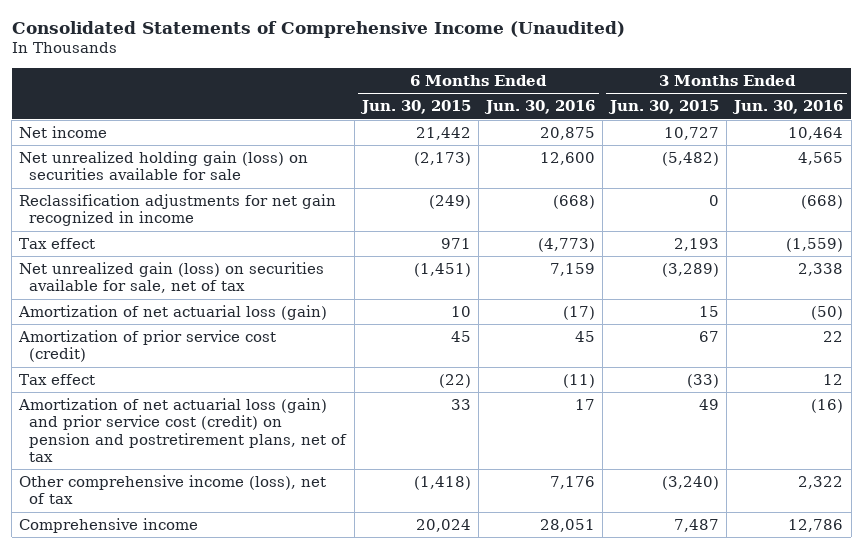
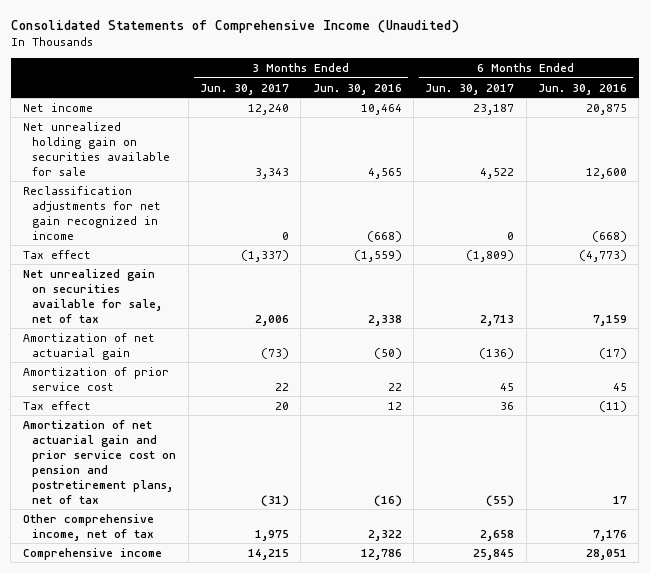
[359,100,471,115] Jun. 30, 2015 -> none
[608,100,720,115] Jun. 30, 2015 -> none
none -> [200,83,290,95] Jun. 30, 2017
none -> [425,83,515,95] Jun. 30, 2017
[19,150,309,181] Net unrealized holding gain (loss) on securities available for sale -> [22,121,171,176] Net unrealized holding gain on securities available for sale
[19,261,325,294] Net unrealized gain (loss) on securities available for sale, net of tax -> [22,268,163,323] Net unrealized gain on securities available for sale, net of tax
[18,304,328,320] Amortization of net actuarial loss (gain) -> [22,332,155,360] Amortization of net actuarial gain
[18,329,277,363] Amortization of prior service cost (credit) -> [22,366,169,391] Amortization of prior service cost
[18,397,348,463] Amortization of net actuarial loss (gain) and prior service cost (credit) on pension and postretirement plans, net of tax -> [22,419,177,504] Amortization of net actuarial gain and prior service cost on pension and postretirement plans, net of tax
[19,474,327,505] Other comprehensive income (loss), net of tax -> [22,513,155,541] Other comprehensive income, net of tax

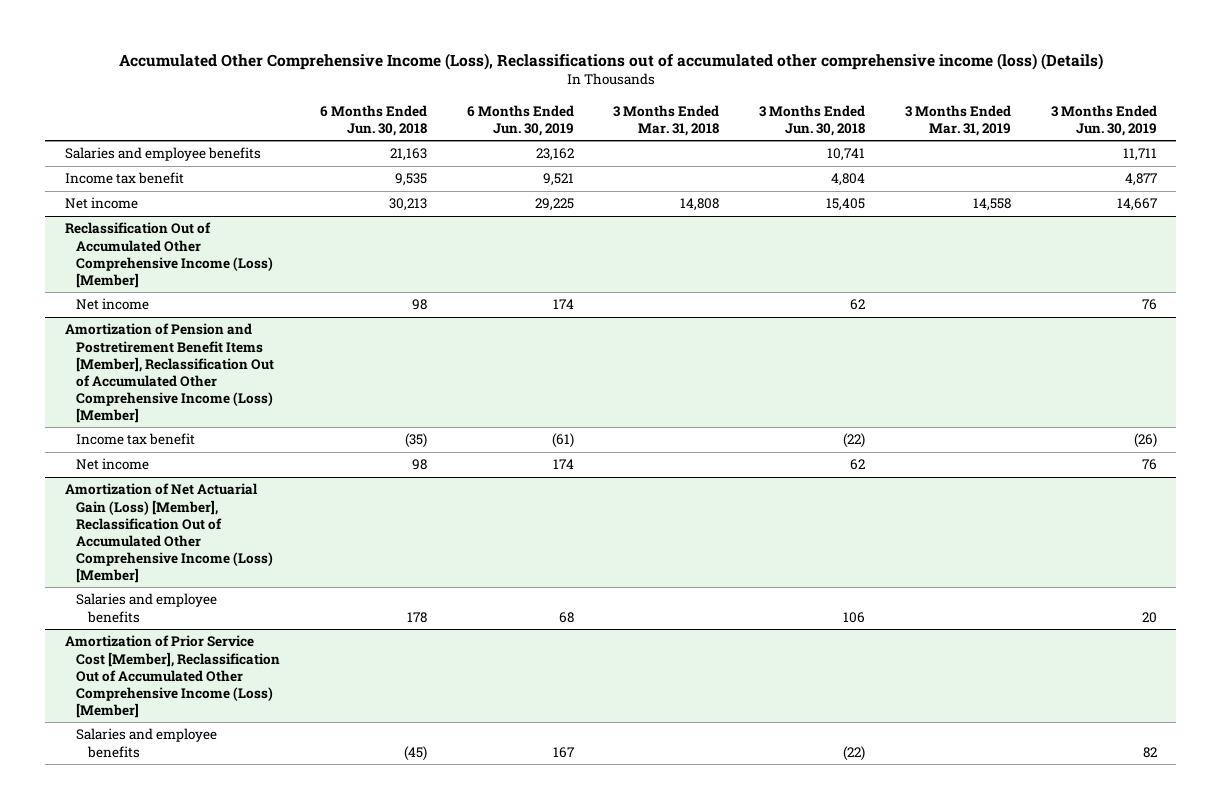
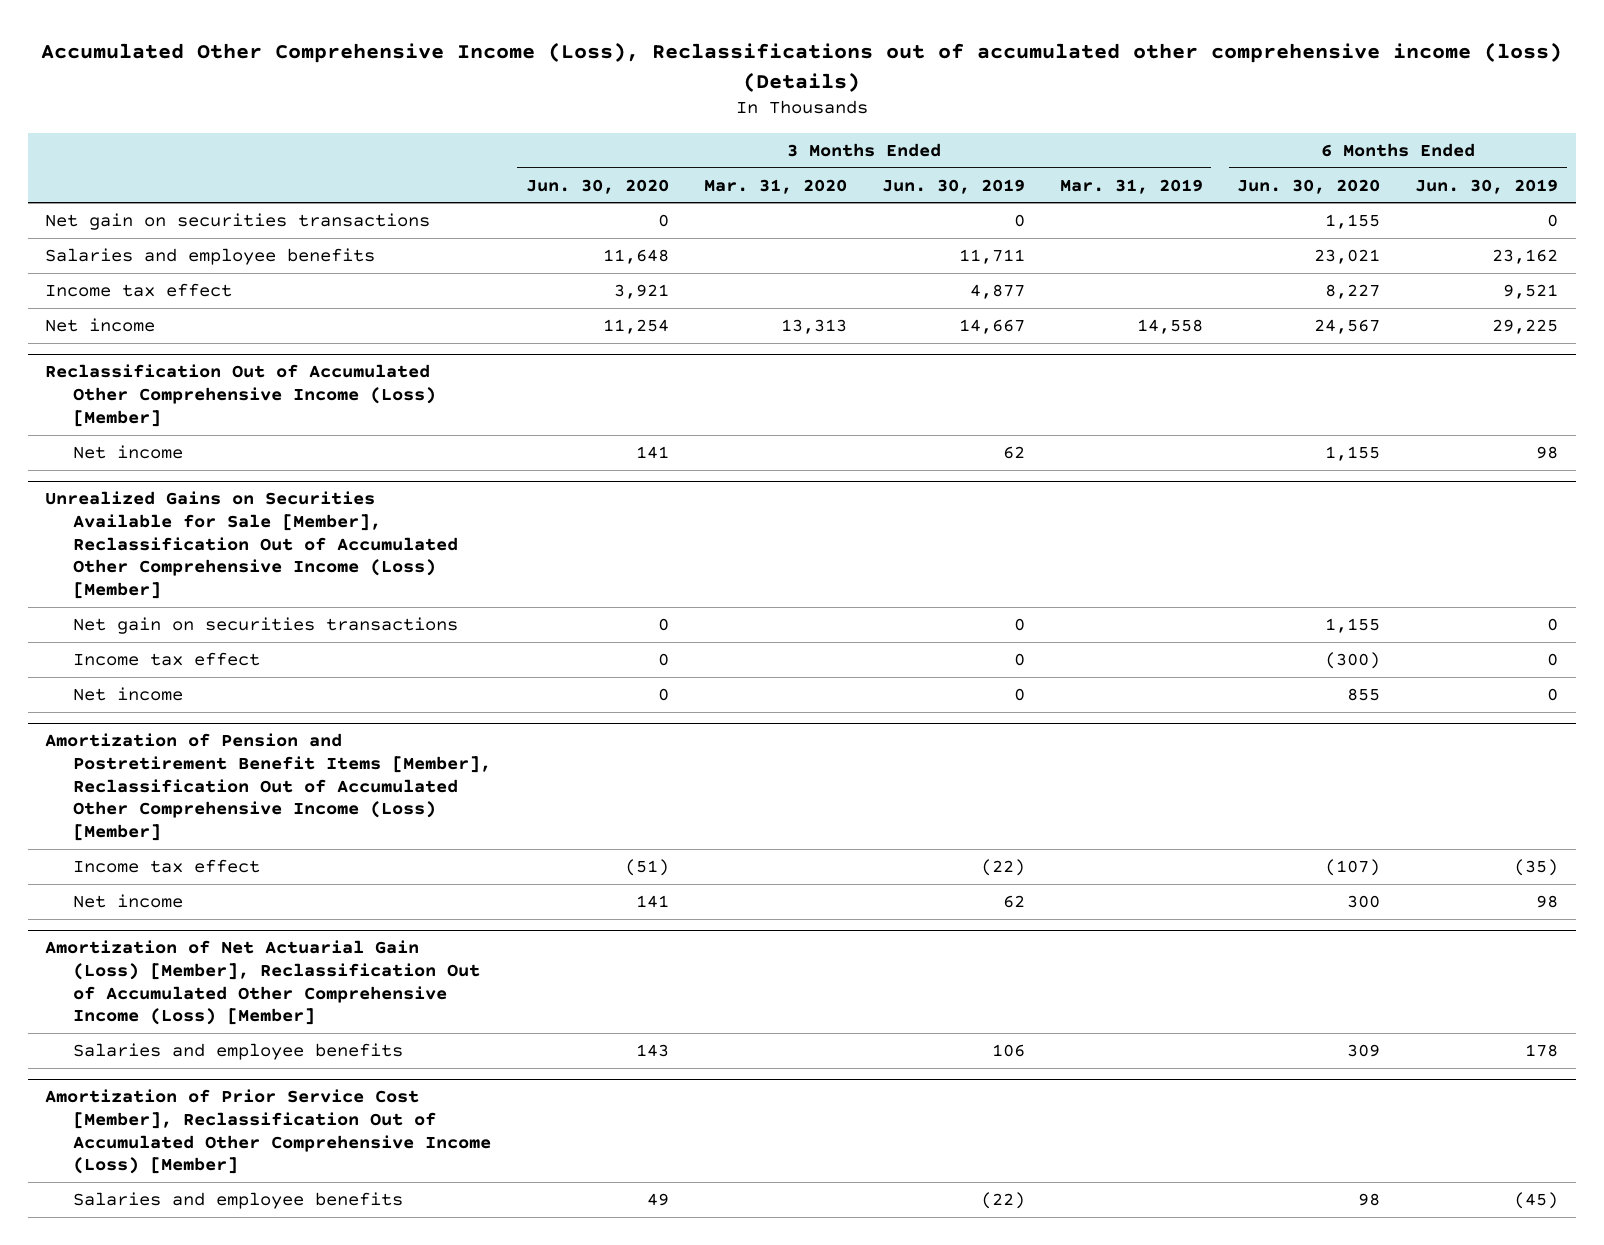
[319,104,427,136] 6 Months Ended Jun. 30, 2018 -> none
[613,104,720,136] 3 Months Ended Mar. 31, 2018 -> none
[759,104,866,136] 3 Months Ended Jun. 30, 2018 -> none
none -> [526,178,670,194] Jun. 30, 2020
none -> [703,178,847,194] Mar. 31, 2020
none -> [1237,178,1381,194] Jun. 30, 2020
none -> [45,213,431,231] Net gain on securities transactions
[64,172,184,185] Income tax benefit -> [45,283,233,298] Income tax effect
[552,299,574,310] 174 -> [1536,446,1559,460] 98
[1141,299,1157,311] 76 -> [1002,446,1025,460] 62
none -> [45,491,459,600] Unrealized Gains on Securities Available for Sale [Member], Reclassification Out of Accumulated Other Comprehensive Income (Loss) [Member]
none -> [73,617,459,635] Net gain on securities transactions
none -> [73,652,261,667] Income tax effect
none -> [73,687,184,702] Net income
[76,433,196,446] Income tax benefit -> [73,859,261,874] Income tax effect
[551,433,574,449] (61) -> [1514,859,1559,877] (35)
[1133,433,1157,449] (26) -> [980,859,1025,877] (22)
[552,459,574,470] 174 -> [1536,895,1559,909] 98
[1141,459,1157,471] 76 -> [1002,895,1025,909] 62
[558,611,574,623] 68 -> [1525,1044,1559,1058] 178
[1141,611,1157,623] 20 -> [991,1044,1025,1058] 106
[552,746,574,758] 167 -> [1514,1192,1559,1210] (45)
[1142,746,1157,758] 82 -> [980,1192,1025,1210] (22)

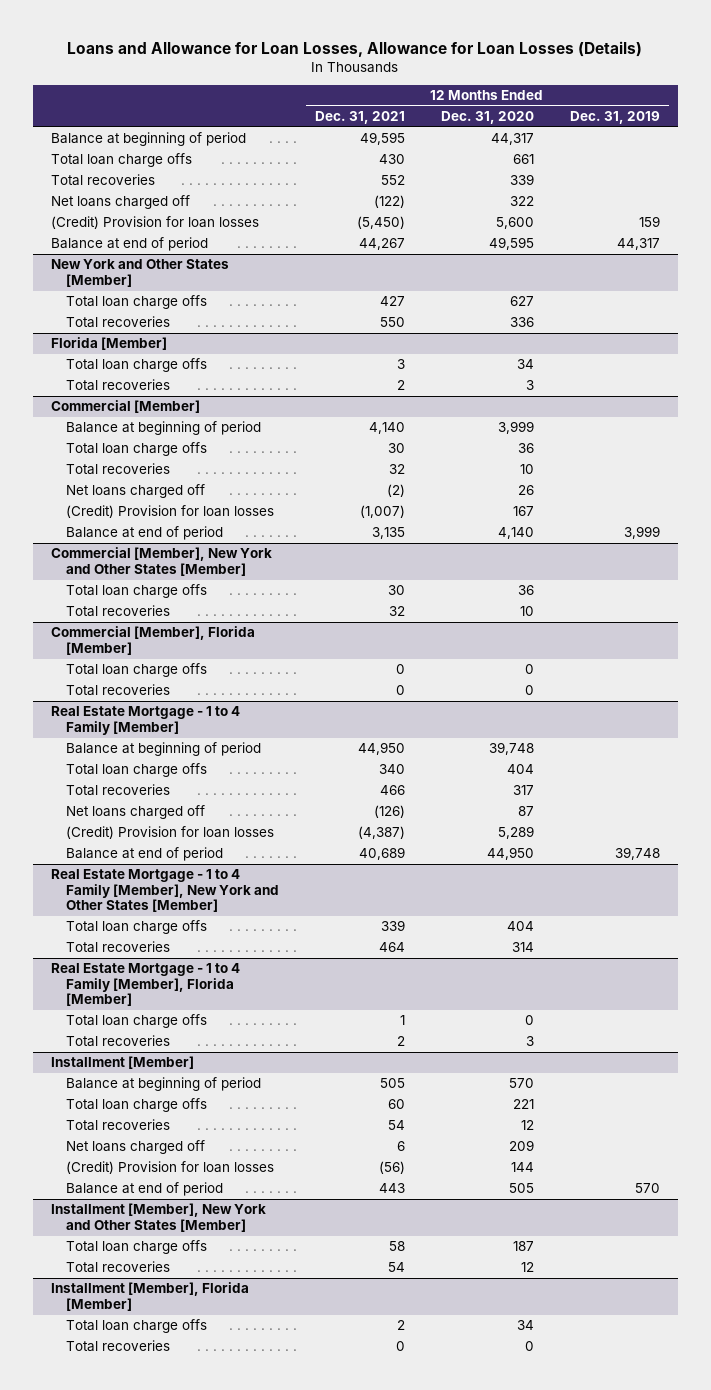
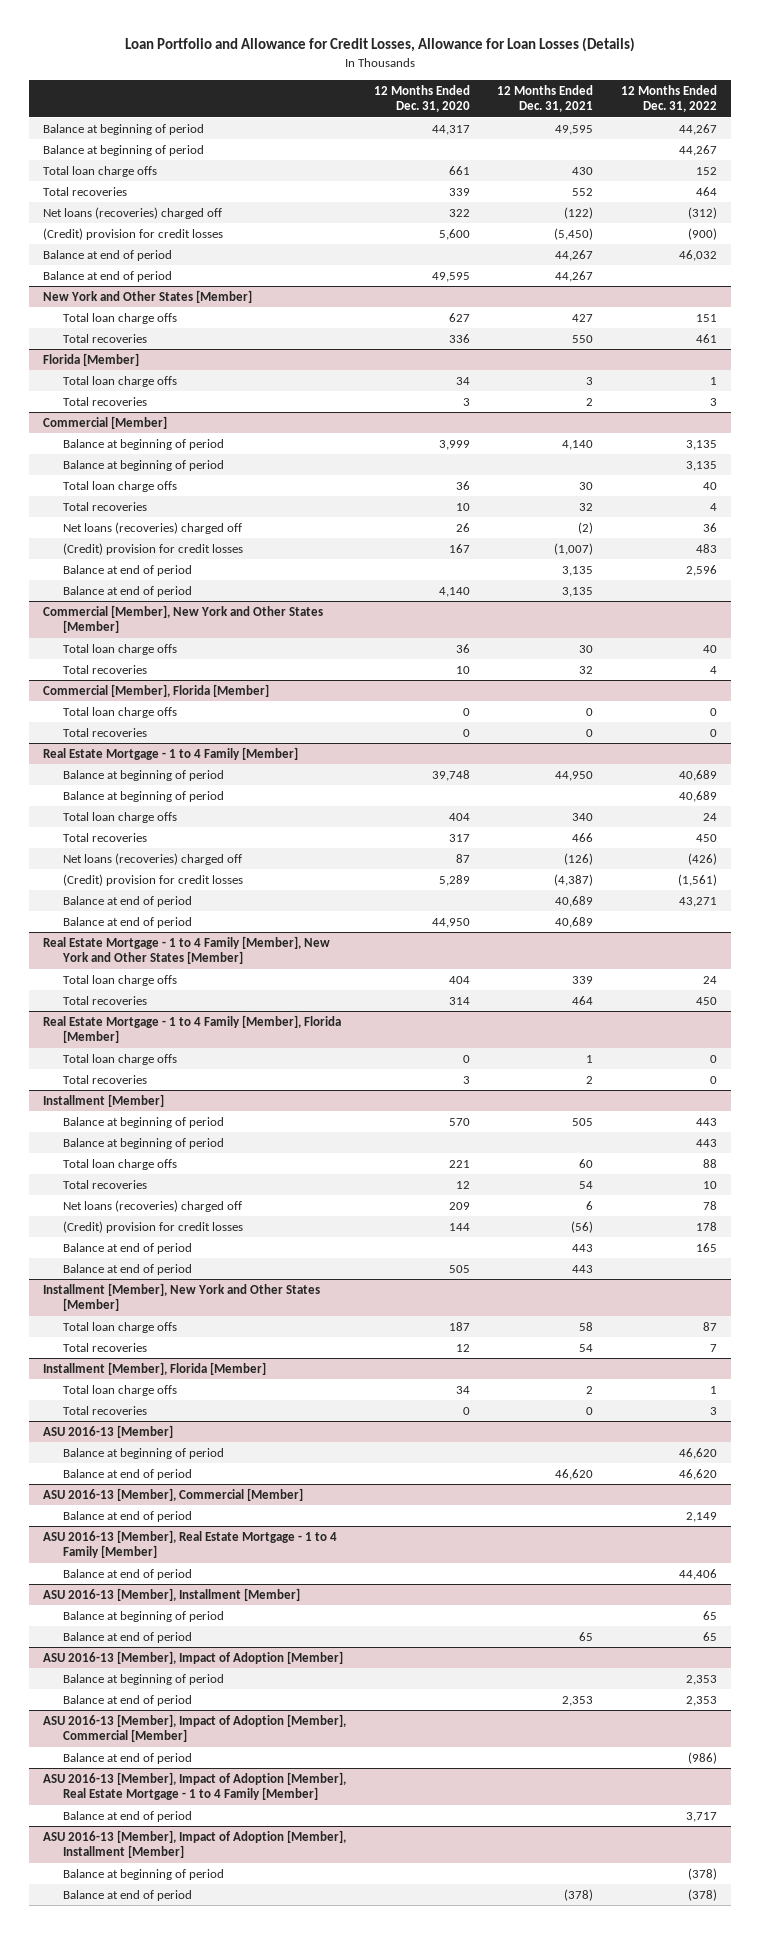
[67,40,643,57] Loans and Allowance for Loan Losses, Allowance for Loan Losses (Details) -> [124,37,635,53] Loan Portfolio and Allowance for Credit Losses, Allowance for Loan Losses (Details)
[569,111,660,125] Dec. 31, 2019 -> none
none -> [621,84,718,113] 12 Months Ended Dec. 31, 2022
none -> [42,144,204,156] Balance at beginning of period
[50,195,190,210] Net loans charged off -> [42,206,222,219] Net loans (recoveries) charged off
[50,216,259,230] (Credit) Provision for loan losses -> [42,227,223,240] (Credit) provision for credit losses
none -> [42,249,172,261] Balance at end of period
none -> [62,459,224,471] Balance at beginning of period
[65,484,205,499] Net loans charged off -> [62,521,242,534] Net loans (recoveries) charged off
[65,505,274,519] (Credit) Provision for loan losses -> [62,542,243,555] (Credit) provision for credit losses
none -> [62,564,192,576] Balance at end of period
none -> [62,790,224,802] Balance at beginning of period
[65,805,205,820] Net loans charged off -> [62,852,242,865] Net loans (recoveries) charged off
[65,826,274,840] (Credit) Provision for loan losses -> [62,873,243,886] (Credit) provision for credit losses
none -> [62,895,192,907] Balance at end of period
none -> [62,1137,224,1149] Balance at beginning of period
[65,1140,205,1155] Net loans charged off -> [62,1199,242,1212] Net loans (recoveries) charged off
[65,1161,274,1175] (Credit) Provision for loan losses -> [62,1220,243,1233] (Credit) provision for credit losses
none -> [62,1242,192,1254] Balance at end of period
none -> [42,1424,173,1438] ASU 2016-13 [Member]
none -> [62,1447,224,1459] Balance at beginning of period
none -> [62,1468,192,1480] Balance at end of period
none -> [42,1487,303,1501] ASU 2016-13 [Member], Commercial [Member]
none -> [62,1510,192,1522] Balance at end of period
none -> [42,1529,337,1559] ASU 2016-13 [Member], Real Estate Mortgage - 1 to 4 Family [Member]
none -> [62,1568,192,1580] Balance at end of period
none -> [42,1587,300,1601] ASU 2016-13 [Member], Installment [Member]
none -> [62,1610,224,1622] Balance at beginning of period
none -> [62,1631,192,1643] Balance at end of period
none -> [42,1650,343,1664] ASU 2016-13 [Member], Impact of Adoption [Member]
none -> [62,1673,224,1685] Balance at beginning of period
none -> [62,1694,192,1706] Balance at end of period
none -> [42,1713,346,1743] ASU 2016-13 [Member], Impact of Adoption [Member], Commercial [Member]
none -> [62,1752,192,1764] Balance at end of period
none -> [42,1771,346,1801] ASU 2016-13 [Member], Impact of Adoption [Member], Real Estate Mortgage - 1 to 4 Family [Member]
none -> [62,1810,192,1822] Balance at end of period
none -> [42,1829,346,1859] ASU 2016-13 [Member], Impact of Adoption [Member], Installment [Member]
none -> [62,1868,224,1880] Balance at beginning of period
none -> [62,1889,192,1901] Balance at end of period

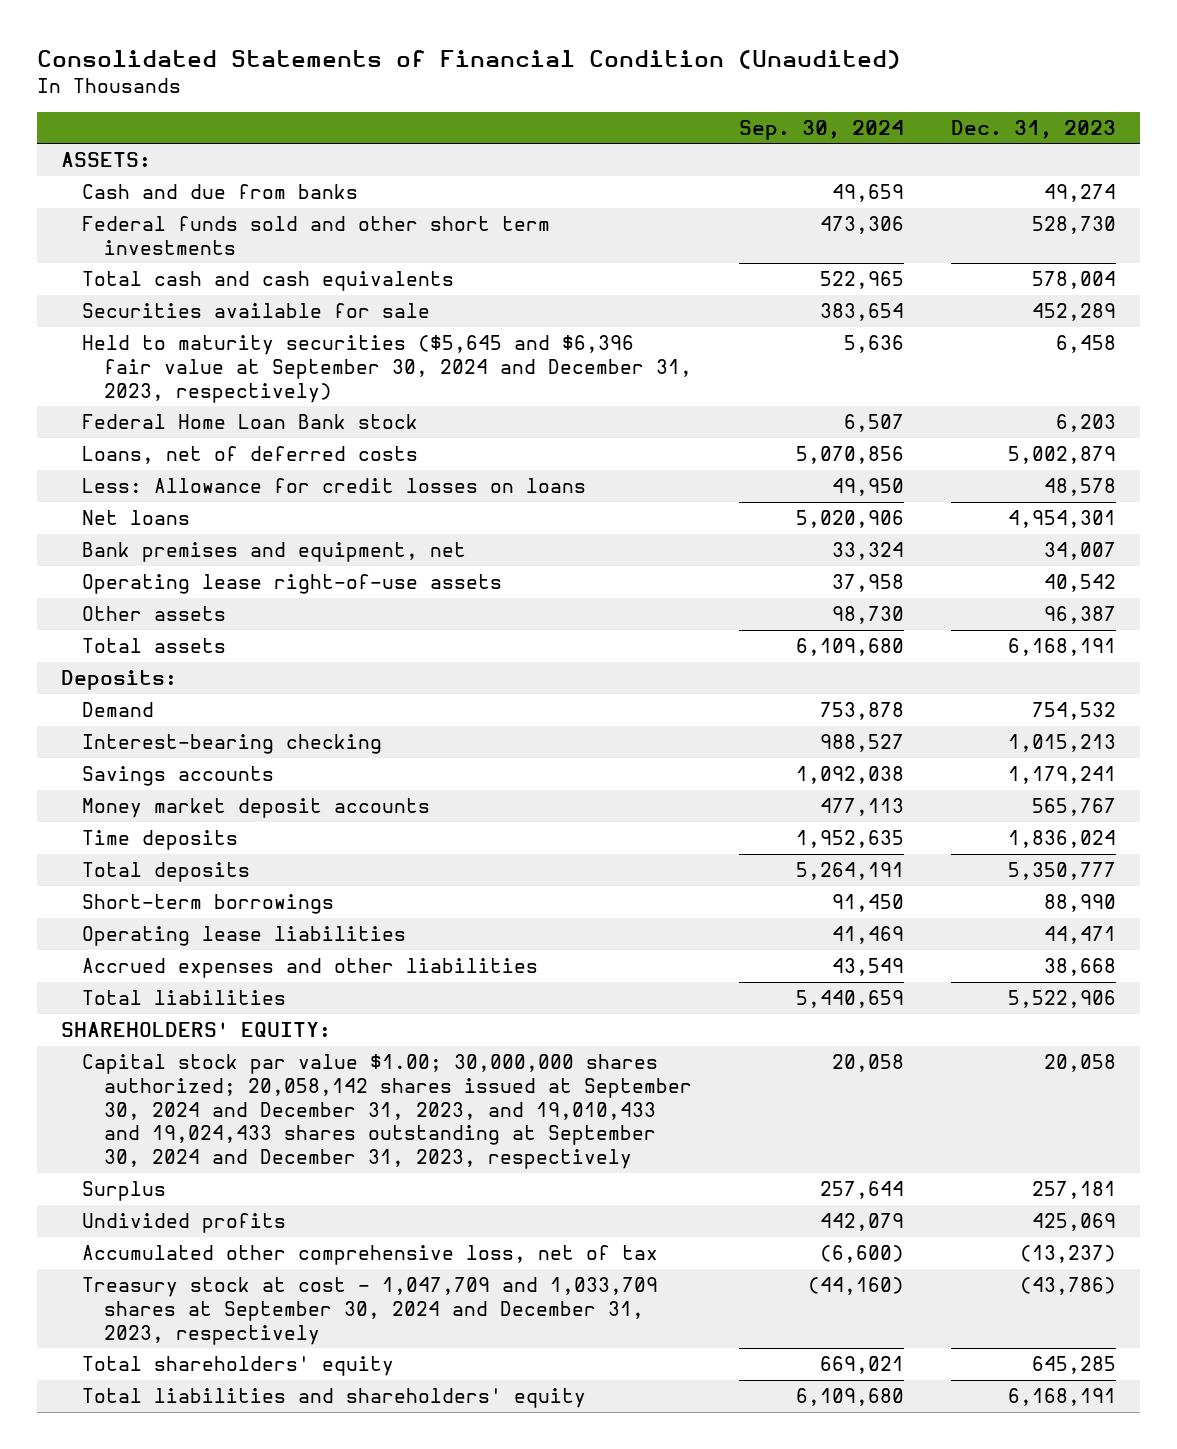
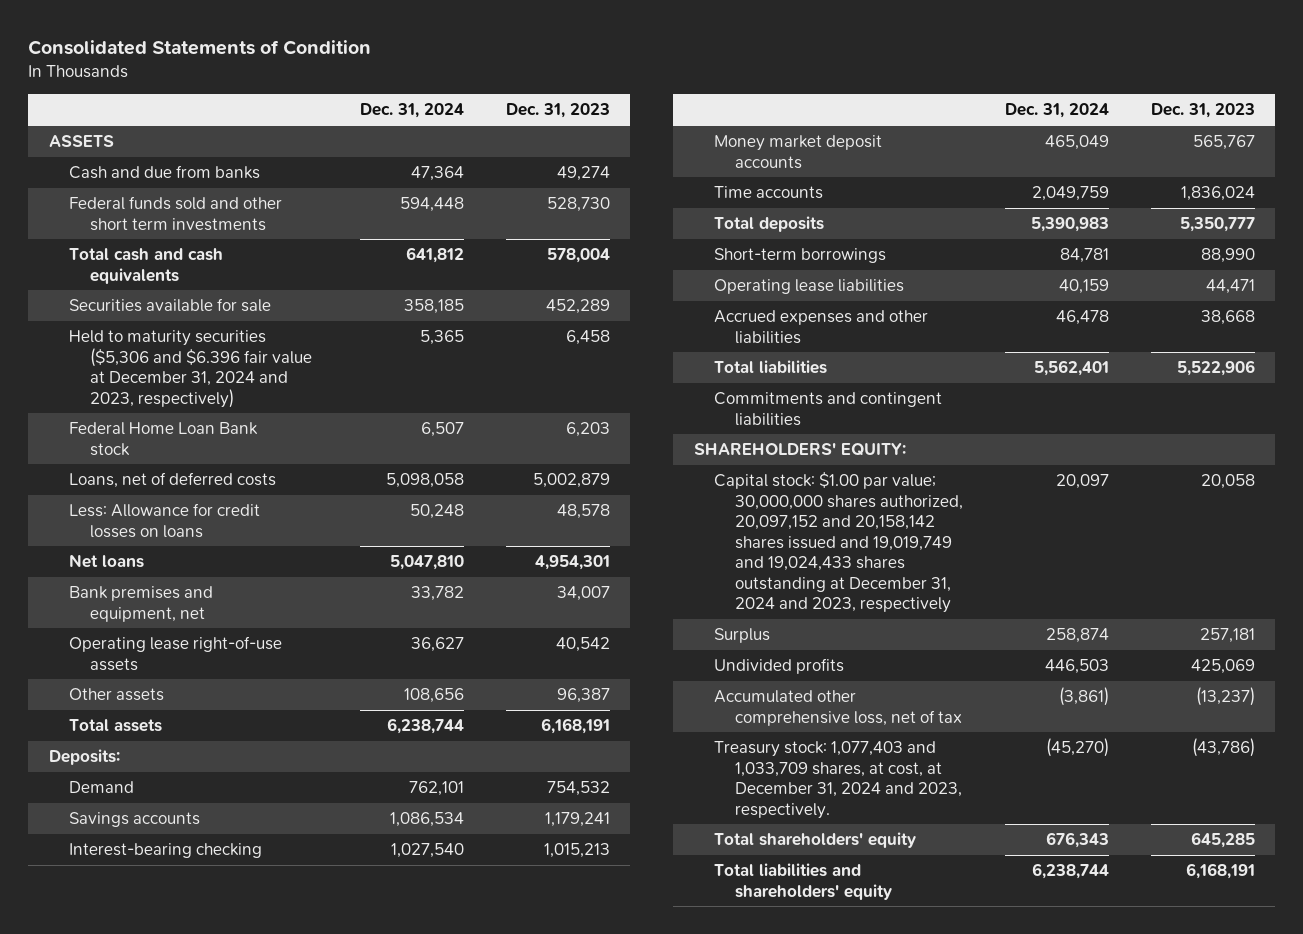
[37,49,902,69] Consolidated Statements of Financial Condition (Unaudited) -> [27,40,371,56] Consolidated Statements of Condition
[738,119,904,140] Sep. 30, 2024 -> none
none -> [359,103,464,119] Dec. 31, 2024
[60,152,151,168] ASSETS: -> [48,135,114,148] ASSETS
[82,335,692,403] Held to maturity securities ($5,645 and $6,396 fair value at September 30, 2024 and December 31, 2023, respectively) -> [69,330,312,408] Held to maturity securities ($5,306 and $6.396 fair value at December 31, 2024 and 2023, respectively)
[82,734,383,755] Interest-bearing checking -> [69,843,263,859] Interest-bearing checking
[82,830,239,851] Time deposits -> [714,186,824,200] Time accounts
none -> [714,392,943,426] Commitments and contingent liabilities
[82,1054,692,1170] Capital stock par value $1.00; 30,000,000 shares authorized; 20,058,142 shares issued at September 30, 2024 and December 31, 2023, and 19,010,433 and 19,024,433 shares outstanding at September 30, 2024 and December 31, 2023, respectively -> [714,472,963,613] Capital stock: $1.00 par value; 30,000,000 shares authorized, 20,097,152 and 20,158,142 shares issued and 19,019,749 and 19,024,433 shares outstanding at December 31, 2024 and 2023, respectively
[82,1277,659,1345] Treasury stock at cost - 1,047,709 and 1,033,709 shares at September 30, 2024 and December 31, 2023, respectively -> [714,741,962,819] Treasury stock: 1,077,403 and 1,033,709 shares, at cost, at December 31, 2024 and 2023, respectively.

